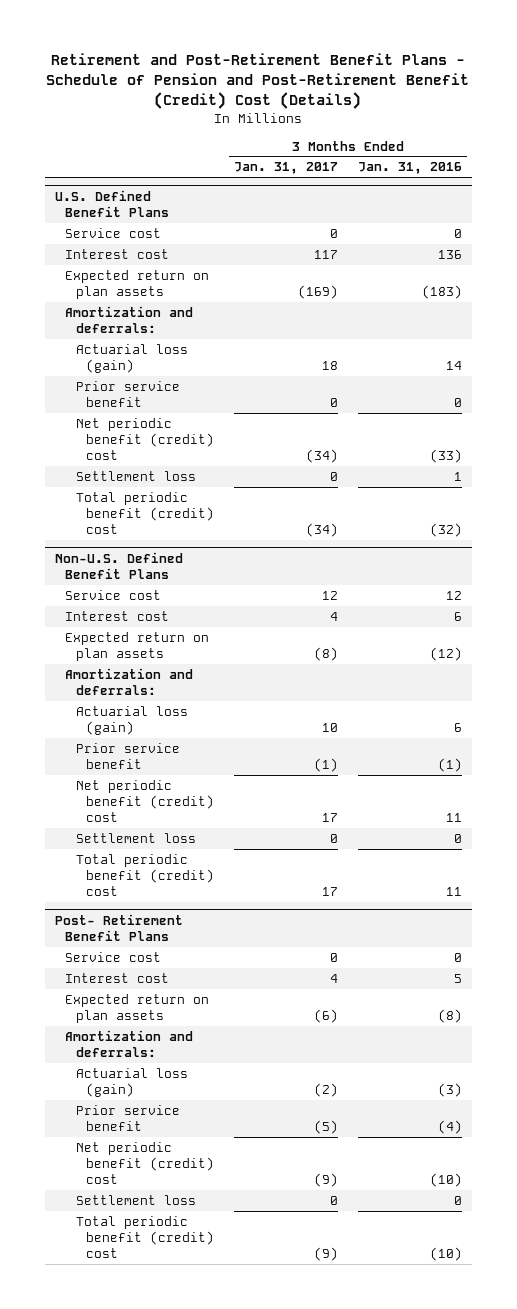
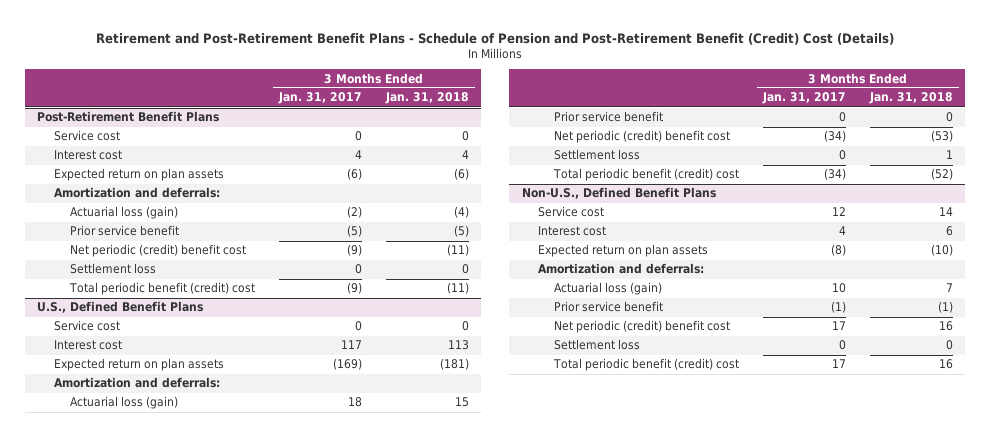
[357,162,462,175] Jan. 31, 2016 -> none
none -> [385,92,470,105] Jan. 31, 2018
[54,189,170,217] U.S. Defined Benefit Plans -> none
none -> [37,111,220,123] Post-Retirement Benefit Plans
none -> [53,150,122,161] Interest cost
none -> [53,168,224,182] Expected return on plan assets
none -> [53,187,220,199] Amortization and deferrals:
none -> [69,206,178,220] Actuarial loss (gain)
none -> [69,225,179,237] Prior service benefit
none -> [69,244,246,258] Net periodic (credit) benefit cost
none -> [69,263,156,275] Settlement loss
none -> [68,282,255,296] Total periodic benefit (credit) cost
none -> [37,301,204,314] U.S., Defined Benefit Plans
none -> [53,320,120,332] Service cost
[75,417,215,460] Net periodic benefit (credit) cost -> [553,130,730,144] Net periodic (credit) benefit cost
[54,551,183,579] Non-U.S. Defined Benefit Plans -> [521,187,716,200] Non-U.S., Defined Benefit Plans
[75,779,215,822] Net periodic benefit (credit) cost -> [553,320,730,334] Net periodic (credit) benefit cost
[54,913,183,941] Post- Retirement Benefit Plans -> none
[65,951,162,962] Service cost -> none
[65,972,170,983] Interest cost -> none
[65,993,210,1023] Expected return on plan assets -> none
[65,1029,194,1057] Amortization and deferrals: -> none
[75,1067,188,1097] Actuarial loss (gain) -> none
[75,1104,180,1131] Prior service benefit -> none
[75,1141,215,1184] Net periodic benefit (credit) cost -> none
[75,1194,196,1205] Settlement loss -> none
[75,1215,215,1258] Total periodic benefit (credit) cost -> none

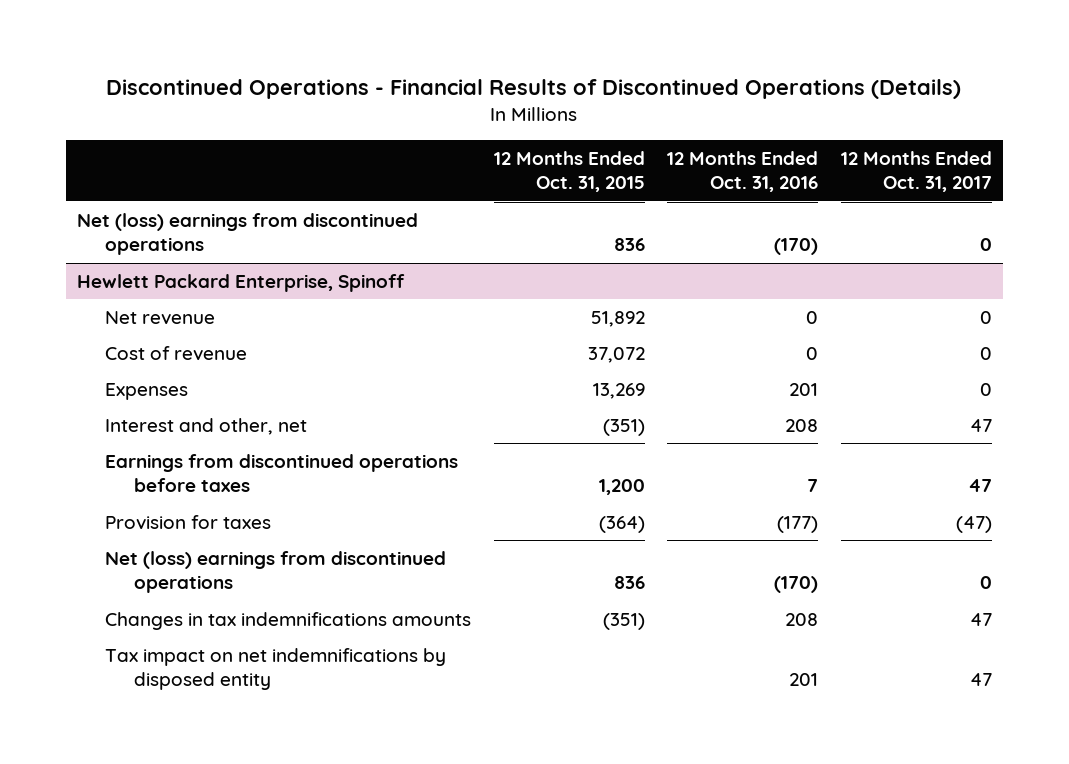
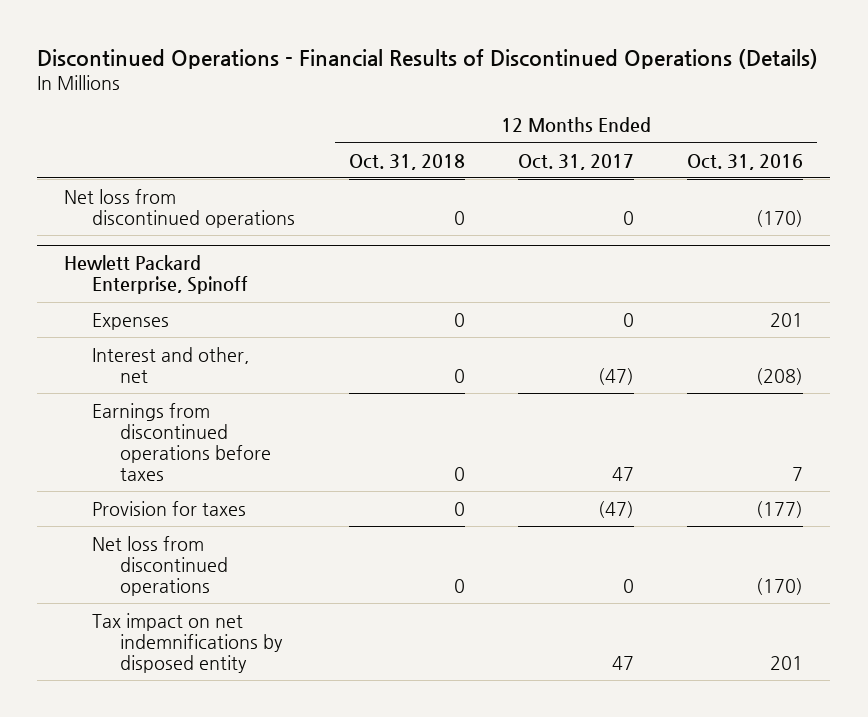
[493,150,645,193] 12 Months Ended Oct. 31, 2015 -> none
none -> [348,153,465,170] Oct. 31, 2018
[77,212,419,256] Net (loss) earnings from discontinued operations -> [64,188,296,228] Net loss from discontinued operations
[105,310,216,325] Net revenue -> none
[105,345,248,361] Cost of revenue -> none
[785,418,819,432] 208 -> [756,367,804,385] (208)
[969,418,992,432] 47 -> [597,367,634,385] (47)
[105,611,472,630] Changes in tax indemnifications amounts -> none
[105,550,447,594] Net (loss) earnings from discontinued operations -> [92,535,228,597] Net loss from discontinued operations

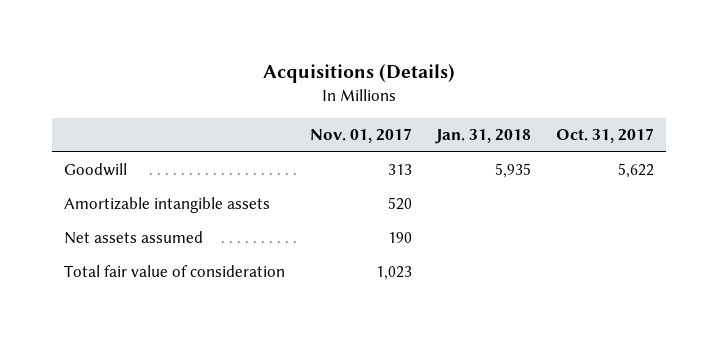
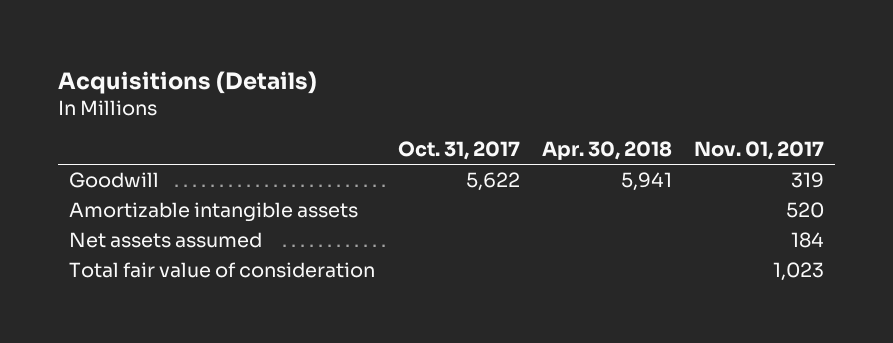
[435,129,532,145] Jan. 31, 2018 -> none
none -> [541,141,672,161] Apr. 30, 2018
[387,164,412,176] 313 -> [790,172,824,189] 319
[387,232,412,244] 190 -> [790,232,824,249] 184

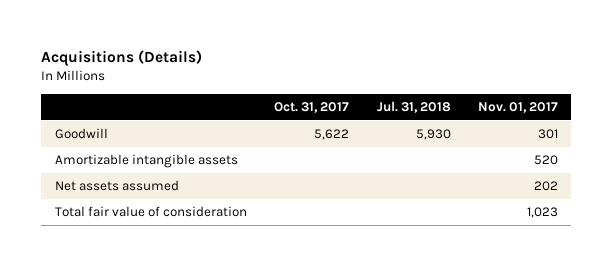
[541,141,672,161] Apr. 30, 2018 -> none
none -> [376,100,451,113] Jul. 31, 2018
[790,172,824,189] 319 -> [537,129,558,140] 301
[790,232,824,249] 184 -> [533,181,558,192] 202

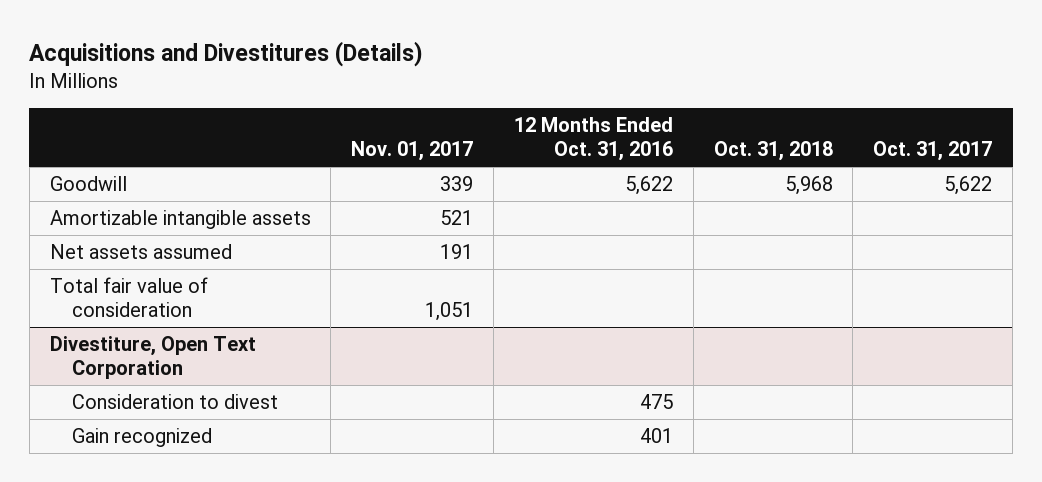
[41,50,203,67] Acquisitions (Details) -> [29,40,424,67] Acquisitions and Divestitures (Details)
[376,100,451,113] Jul. 31, 2018 -> none
none -> [513,117,673,162] 12 Months Ended Oct. 31, 2016
none -> [713,141,833,162] Oct. 31, 2018
[537,129,558,140] 301 -> [440,176,474,192] 339
[533,155,558,166] 520 -> [440,210,474,226] 521
[533,181,558,192] 202 -> [440,244,474,260] 191
[526,207,558,219] 1,023 -> [425,302,474,322] 1,051
none -> [49,336,256,380] Divestiture, Open Text Corporation
none -> [71,394,278,410] Consideration to divest
none -> [71,428,212,448] Gain recognized

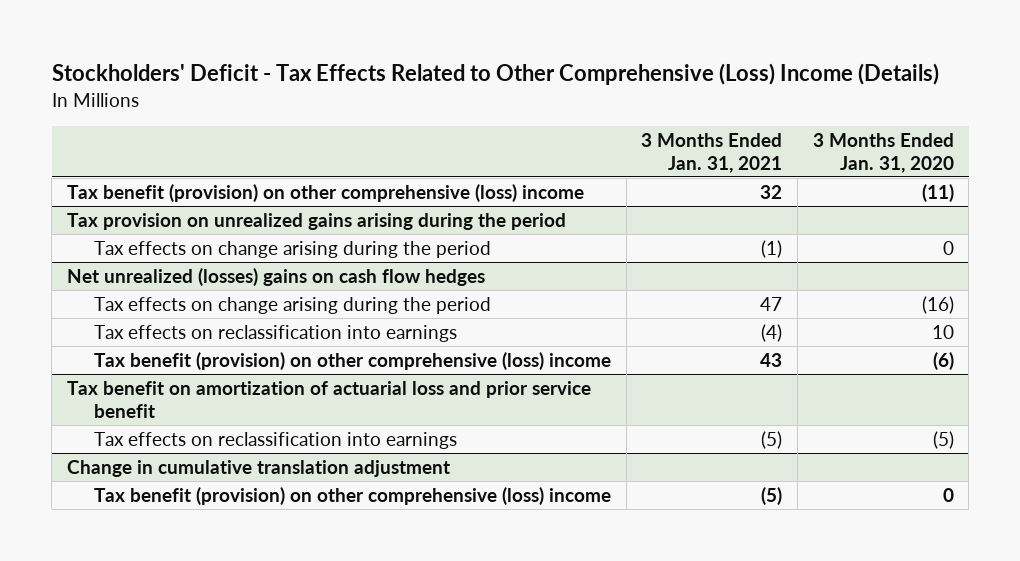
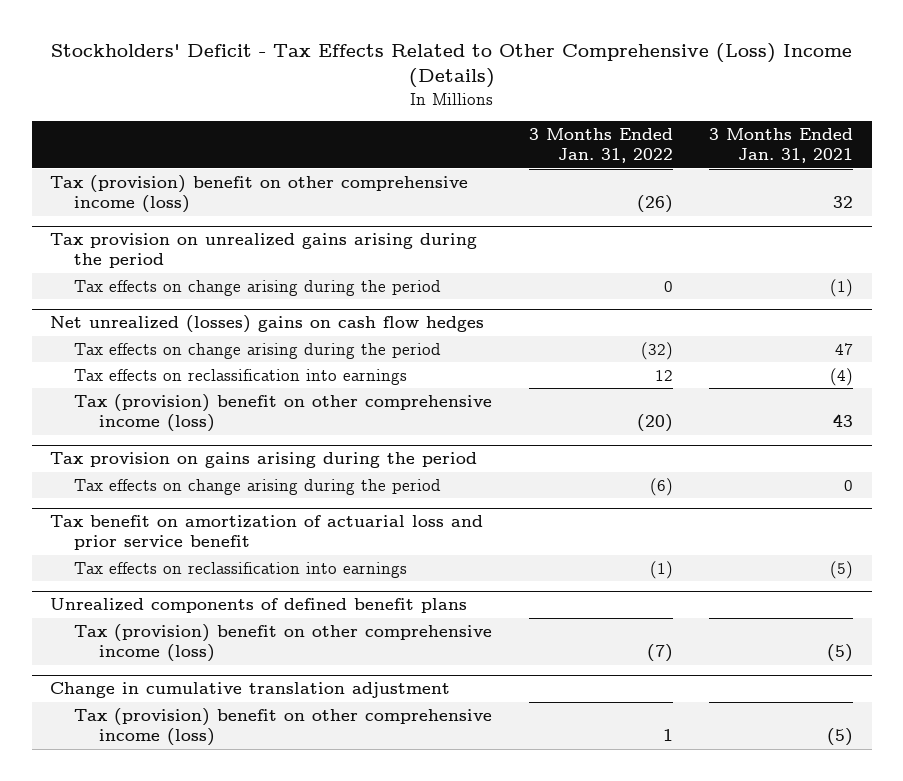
[812,132,954,173] 3 Months Ended Jan. 31, 2020 -> none
none -> [528,127,673,164] 3 Months Ended Jan. 31, 2022
[66,184,584,203] Tax benefit (provision) on other comprehensive (loss) income -> [49,174,468,214] Tax (provision) benefit on other comprehensive income (loss)
[94,352,612,371] Tax benefit (provision) on other comprehensive (loss) income -> [74,393,493,433] Tax (provision) benefit on other comprehensive income (loss)
none -> [49,452,477,469] Tax provision on gains arising during the period
none -> [74,478,442,495] Tax effects on change arising during the period
none -> [49,598,467,614] Unrealized components of defined benefit plans
none -> [74,623,493,663] Tax (provision) benefit on other comprehensive income (loss)
[94,487,612,506] Tax benefit (provision) on other comprehensive (loss) income -> [74,707,493,747] Tax (provision) benefit on other comprehensive income (loss)

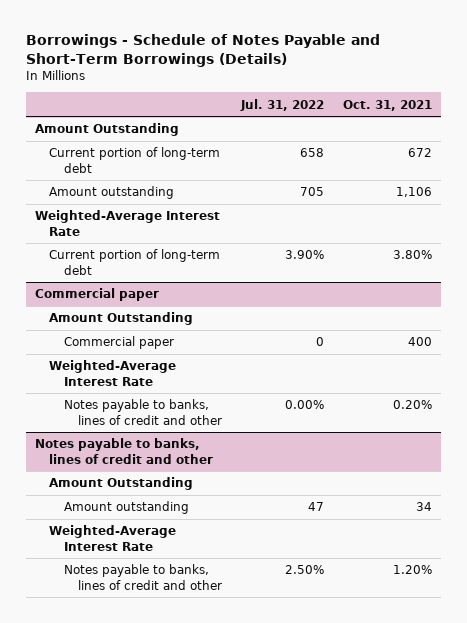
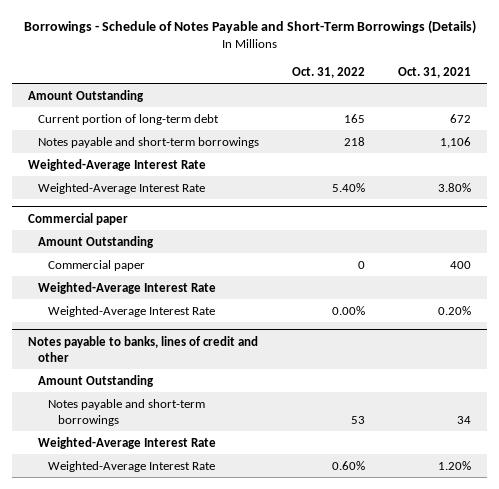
[239,98,324,111] Jul. 31, 2022 -> none
none -> [291,66,365,78] Oct. 31, 2022
[49,186,175,200] Amount outstanding -> [38,136,260,148] Notes payable and short-term borrowings
[49,249,221,275] Current portion of long-term debt -> [38,182,206,194] Weighted-Average Interest Rate
[63,399,222,425] Notes payable to banks, lines of credit and other -> [48,305,216,317] Weighted-Average Interest Rate
[63,501,189,515] Amount outstanding -> [48,398,206,426] Notes payable and short-term borrowings
[63,564,222,590] Notes payable to banks, lines of credit and other -> [48,460,216,472] Weighted-Average Interest Rate

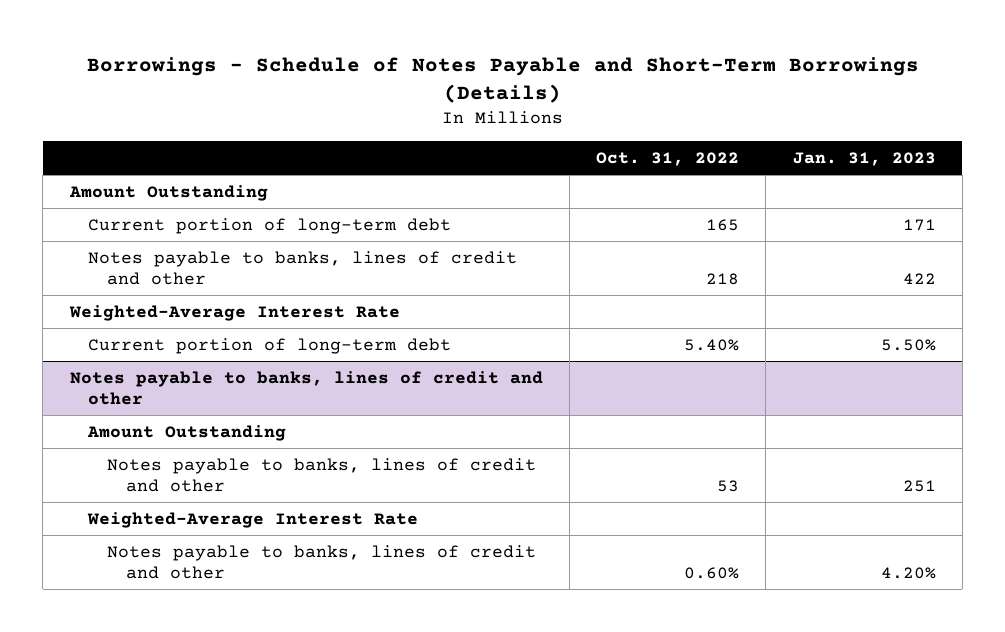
[397,66,471,78] Oct. 31, 2021 -> none
none -> [792,152,936,167] Jan. 31, 2023
[28,158,207,171] Weighted-Average Interest Rate -> none
[38,182,206,194] Weighted-Average Interest Rate -> none
[28,212,129,225] Commercial paper -> none
[38,235,155,248] Amount Outstanding -> none
[48,259,146,271] Commercial paper -> none
[38,136,260,148] Notes payable and short-term borrowings -> [88,250,518,285] Notes payable to banks, lines of credit and other
[48,305,216,317] Weighted-Average Interest Rate -> none
none -> [88,337,452,354] Current portion of long-term debt
[48,398,206,426] Notes payable and short-term borrowings -> [107,457,537,492] Notes payable to banks, lines of credit and other
[48,460,216,472] Weighted-Average Interest Rate -> [107,544,537,579] Notes payable to banks, lines of credit and other

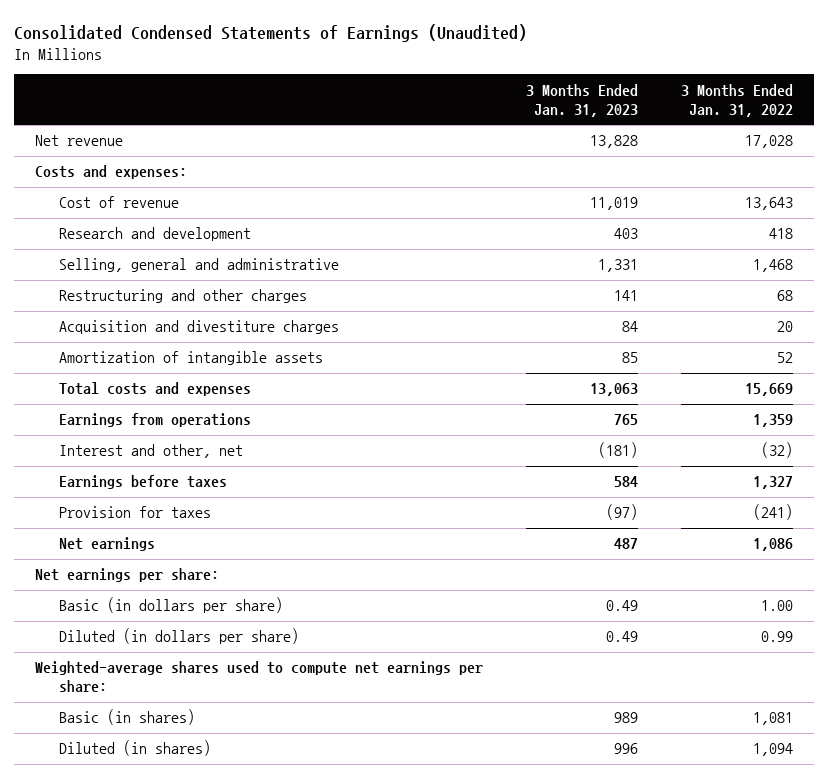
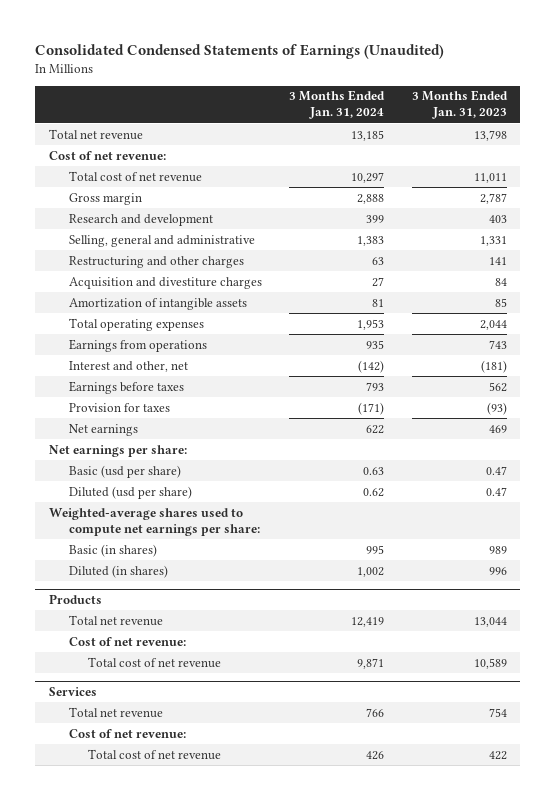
[680,83,793,117] 3 Months Ended Jan. 31, 2022 -> none
none -> [289,90,386,120] 3 Months Ended Jan. 31, 2024
[35,135,124,147] Net revenue -> [48,128,143,140] Total net revenue
[589,135,638,149] 13,828 -> [473,129,507,141] 13,798
[35,165,188,180] Costs and expenses: -> [48,150,166,160] Cost of net revenue:
[58,196,179,209] Cost of revenue -> [68,170,202,182] Total cost of net revenue
[589,197,638,211] 11,019 -> [473,172,507,183] 11,011
none -> [68,192,142,205] Gross margin
[58,382,251,397] Total costs and expenses -> [68,317,204,331] Total operating expenses
[589,383,638,397] 13,063 -> [479,319,507,330] 2,044
[613,414,638,426] 765 -> [488,339,507,349] 743
[613,476,638,488] 584 -> [488,381,507,392] 562
[605,504,638,521] (97) -> [486,401,507,415] (93)
[613,538,638,550] 487 -> [488,424,507,433] 469
[58,597,283,614] Basic (in dollars per share) -> [68,464,181,478] Basic (usd per share)
[605,600,638,612] 0.49 -> [485,465,507,475] 0.47
[58,628,299,645] Diluted (in dollars per share) -> [68,485,192,499] Diluted (usd per share)
[605,631,638,643] 0.49 -> [485,486,507,496] 0.47
none -> [48,593,102,604] Products
none -> [68,614,163,626] Total net revenue
none -> [68,636,186,646] Cost of net revenue:
none -> [88,656,222,668] Total cost of net revenue
none -> [48,686,97,696] Services
none -> [68,706,163,718] Total net revenue
none -> [68,728,186,738] Cost of net revenue:
none -> [88,748,222,760] Total cost of net revenue

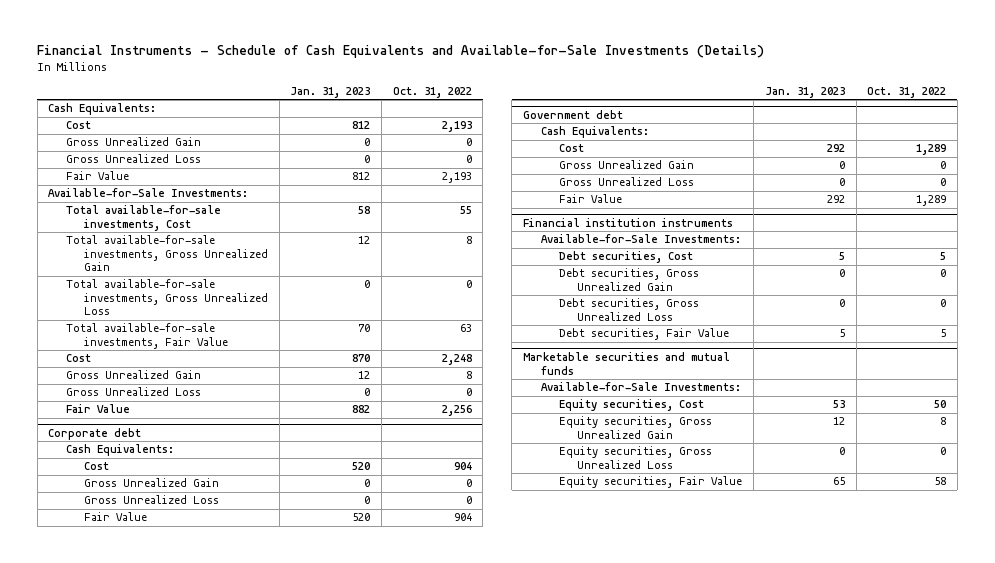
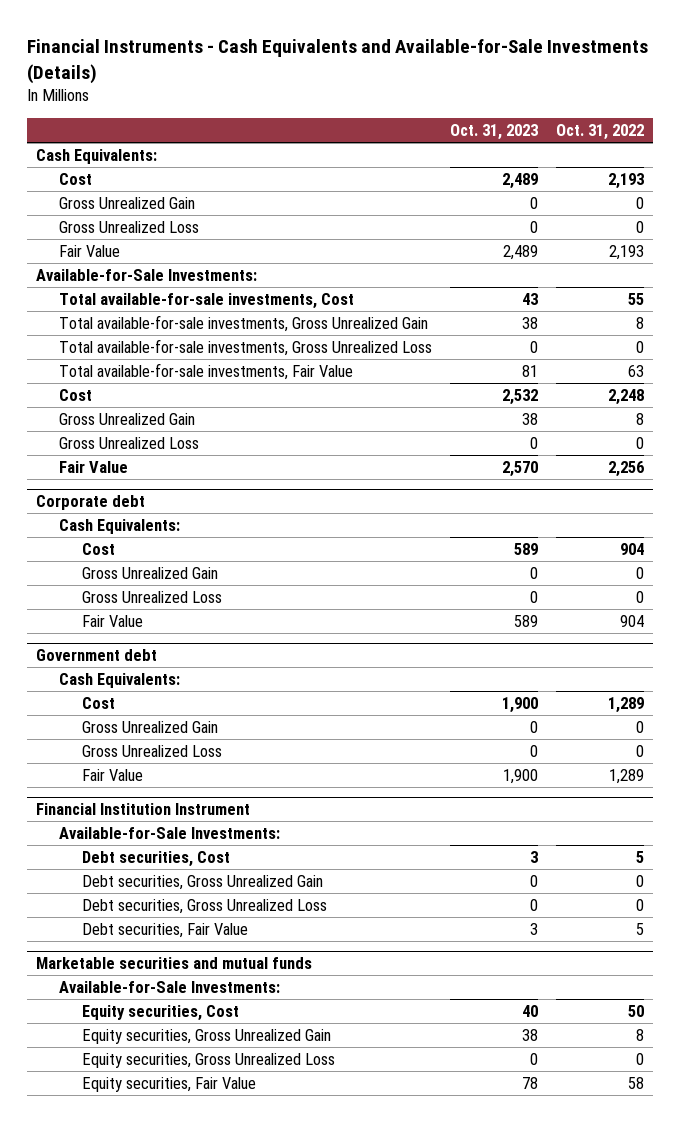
[37,45,765,59] Financial Instruments - Schedule of Cash Equivalents and Available-for-Sale Investments (Details) -> [27,38,649,84] Financial Instruments - Cash Equivalents and Available-for-Sale Investments (Details)
[290,86,371,98] Jan. 31, 2023 -> none
none -> [450,123,539,140] Oct. 31, 2023
[522,218,733,228] Financial institution instruments -> [36,803,251,816] Financial Institution Instrument

